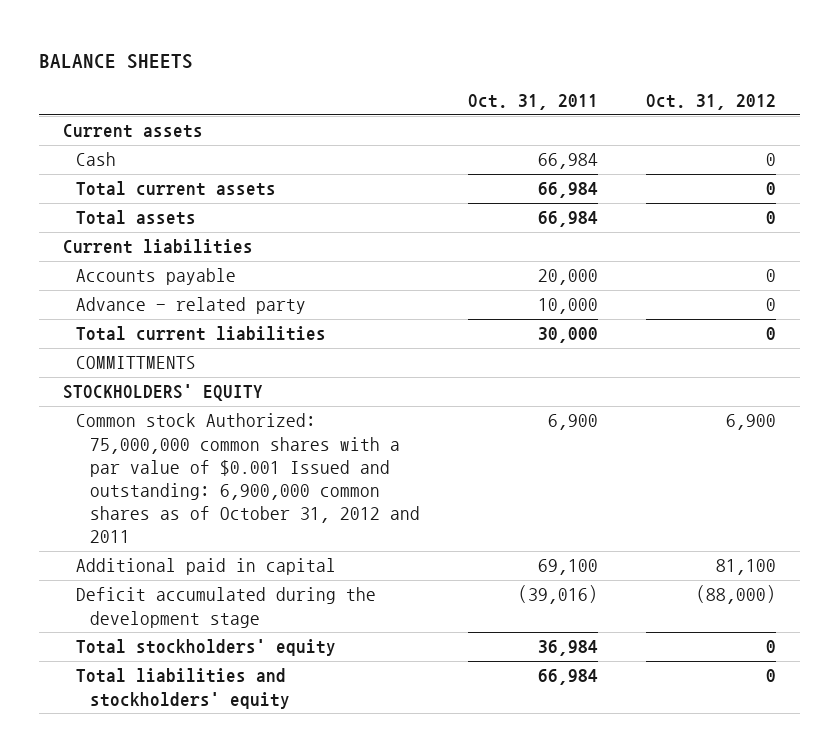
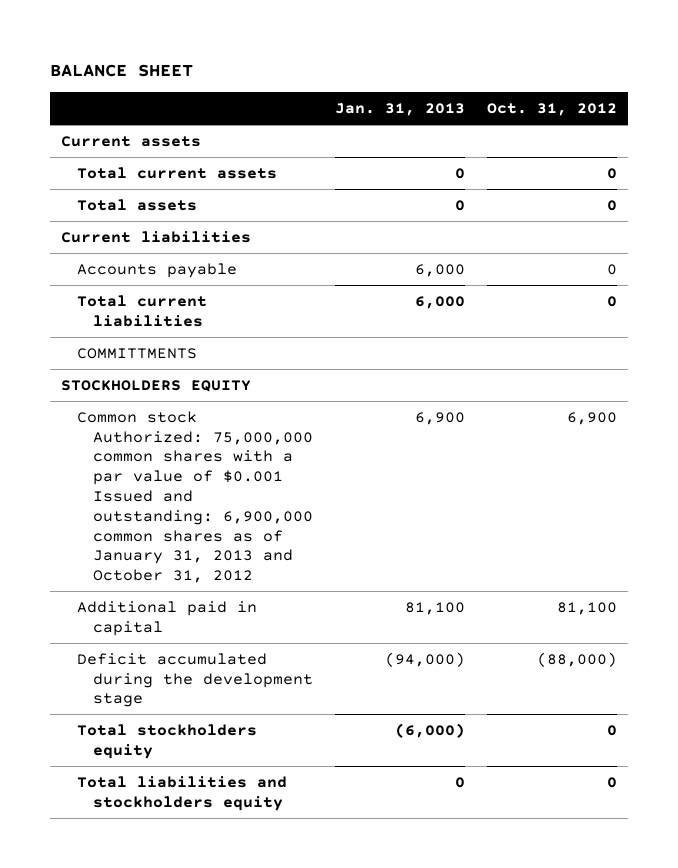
[38,54,193,70] BALANCE SHEETS -> [50,63,194,77] BALANCE SHEET
[467,93,598,110] Oct. 31, 2011 -> none
none -> [334,103,465,117] Jan. 31, 2013
[76,152,117,167] Cash -> none
[76,297,307,315] Advance - related party -> none
[63,384,264,402] STOCKHOLDERS' EQUITY -> [61,379,252,392] STOCKHOLDERS EQUITY
[76,413,420,544] Common stock Authorized: 75,000,000 common shares with a par value of $0.001 Issued and outstanding: 6,900,000 common shares as of October 31, 2012 and 2011 -> [77,410,313,584] Common stock Authorized: 75,000,000 common shares with a par value of $0.001 Issued and outstanding: 6,900,000 common shares as of January 31, 2013 and October 31, 2012
[76,639,337,657] Total stockholders' equity -> [77,723,258,759] Total stockholders equity
[76,668,290,709] Total liabilities and stockholders' equity -> [77,775,288,811] Total liabilities and stockholders equity

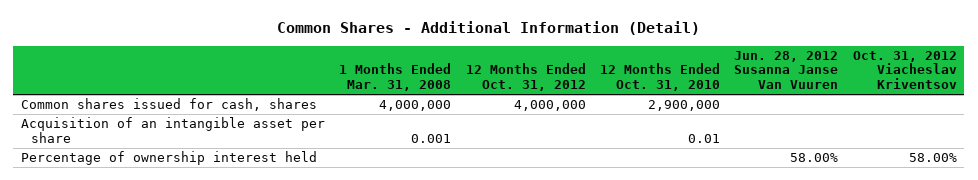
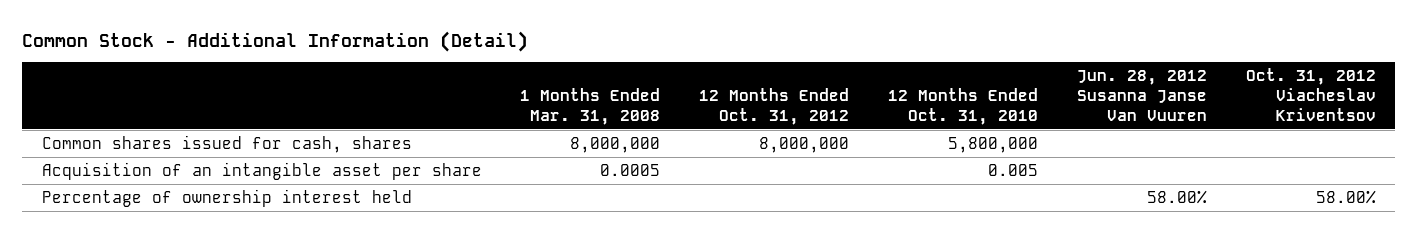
[276,20,700,35] Common Shares - Additional Information (Detail) -> [22,30,529,52] Common Stock - Additional Information (Detail)
[379,100,452,112] 4,000,000 -> [570,136,661,153] 8,000,000
[513,100,586,112] 4,000,000 -> [759,136,850,153] 8,000,000
[647,100,720,112] 2,900,000 -> [948,136,1039,153] 5,800,000
[411,133,452,143] 0.001 -> [600,163,661,176] 0.0005
[687,133,720,143] 0.01 -> [988,163,1039,176] 0.005

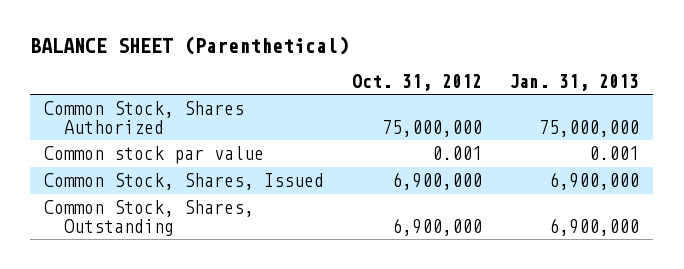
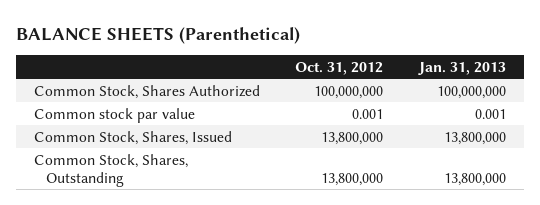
[30,35,350,55] BALANCE SHEET (Parenthetical) -> [15,26,300,44] BALANCE SHEETS (Parenthetical)
[381,119,482,137] 75,000,000 -> [314,85,384,99] 100,000,000
[539,119,640,137] 75,000,000 -> [437,85,507,99] 100,000,000
[391,172,482,191] 6,900,000 -> [321,131,384,145] 13,800,000
[549,172,640,191] 6,900,000 -> [444,131,507,145] 13,800,000
[391,217,482,236] 6,900,000 -> [321,172,384,186] 13,800,000
[549,217,640,236] 6,900,000 -> [444,172,507,186] 13,800,000

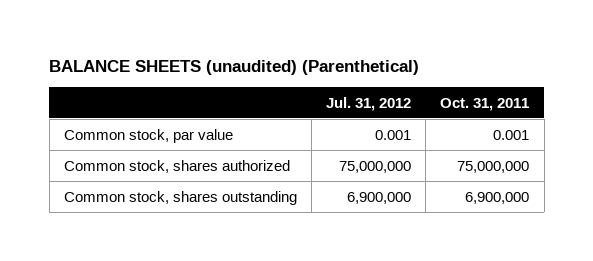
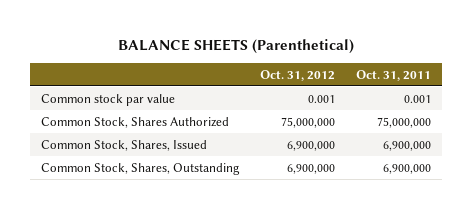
[49,60,420,76] BALANCE SHEETS (unaudited) (Parenthetical) -> [117,39,354,55] BALANCE SHEETS (Parenthetical)
[326,96,412,111] Jul. 31, 2012 -> none
none -> [259,69,335,81] Oct. 31, 2012
[63,128,233,143] Common stock, par value -> [40,93,175,106] Common stock par value
[63,159,290,173] Common stock, shares authorized -> [40,116,229,128] Common Stock, Shares Authorized
none -> [40,139,207,151] Common Stock, Shares, Issued
[63,190,297,205] Common stock, shares outstanding -> [40,162,240,175] Common Stock, Shares, Outstanding

